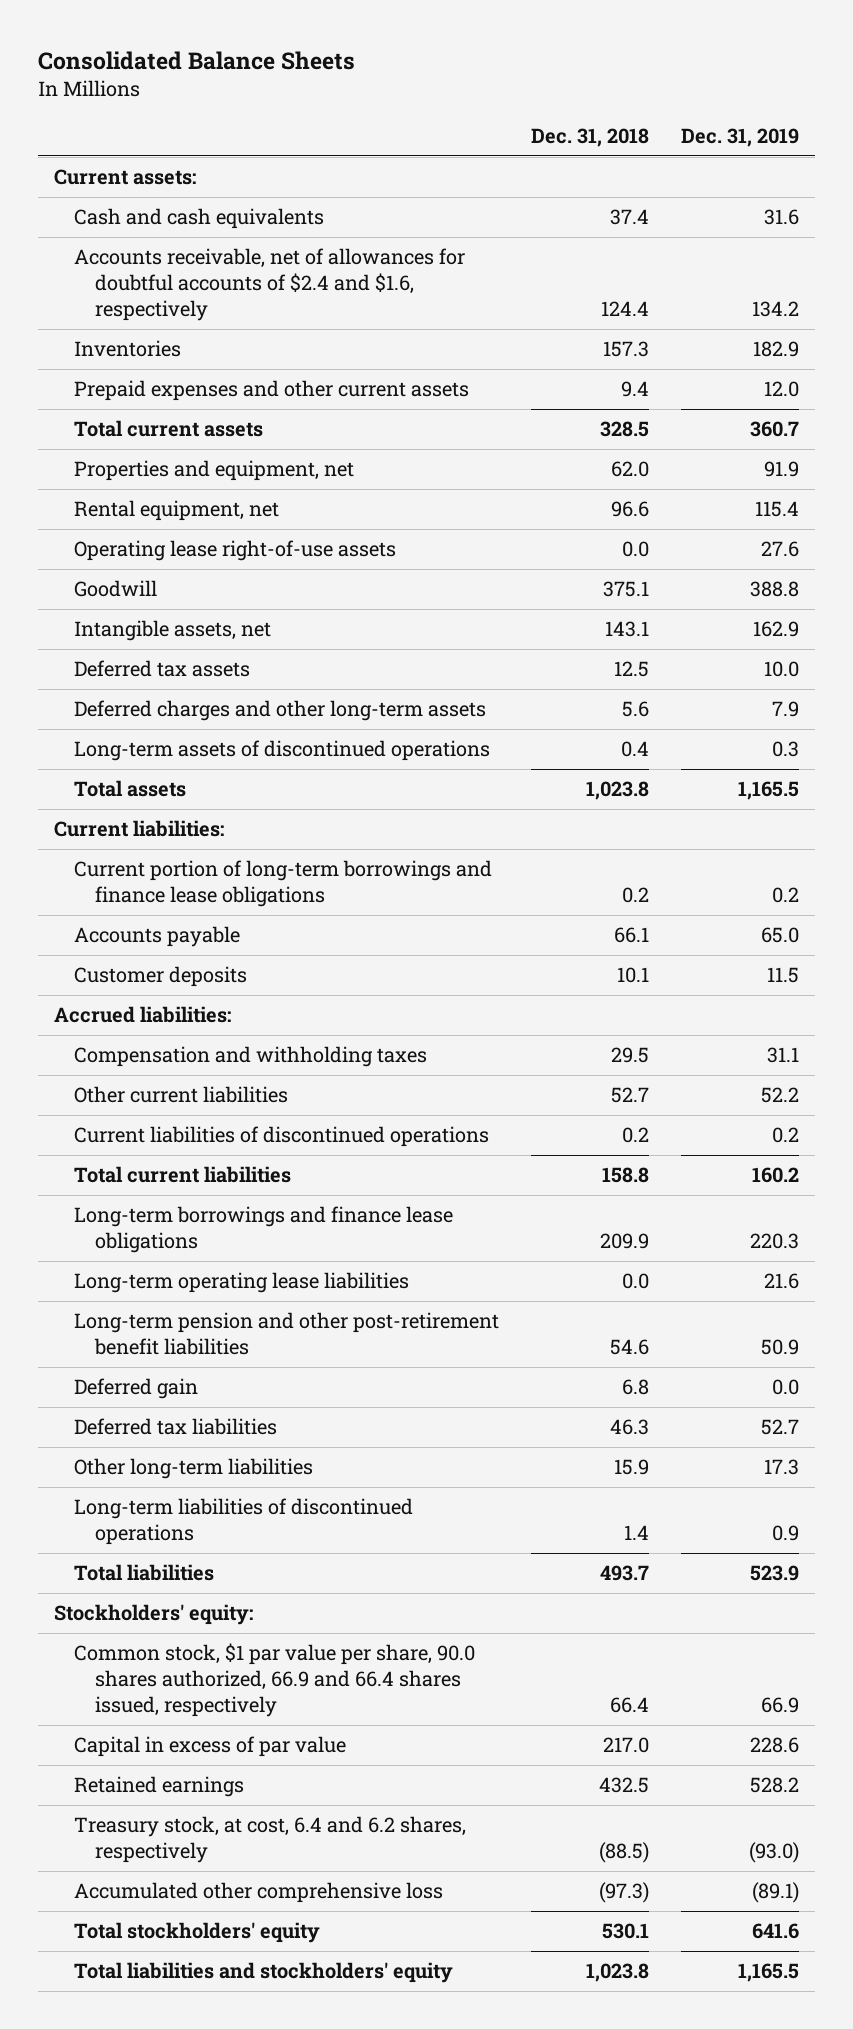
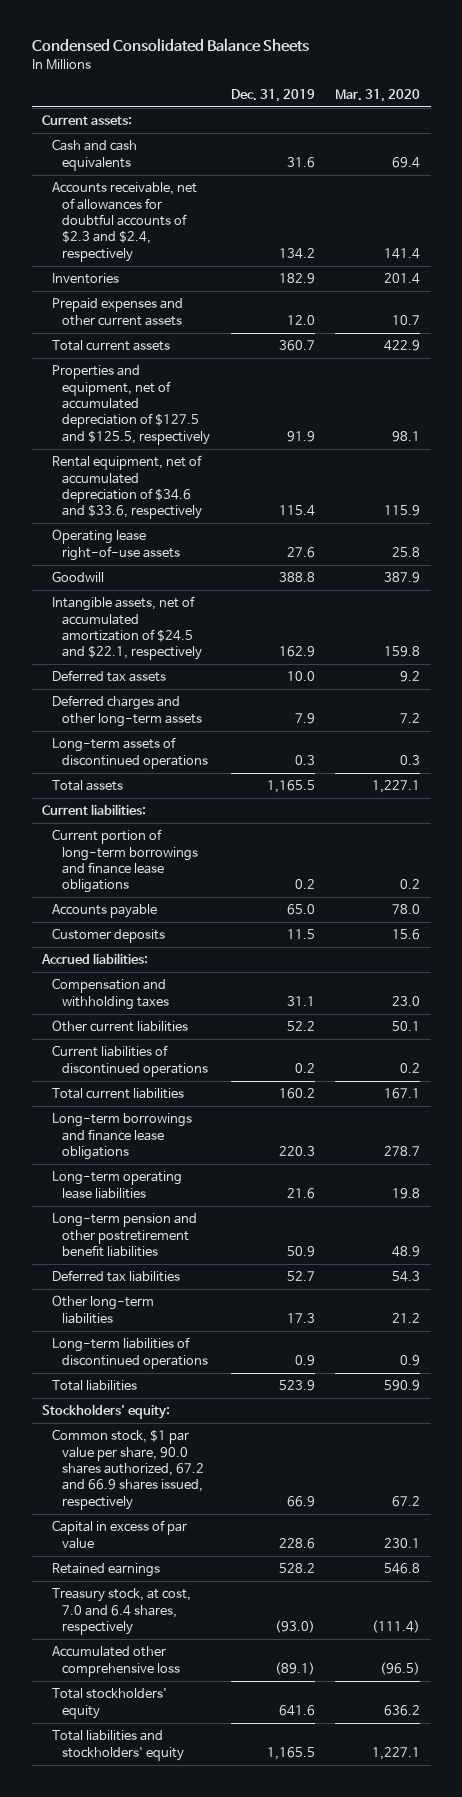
[37,51,355,71] Consolidated Balance Sheets -> [31,38,309,53] Condensed Consolidated Balance Sheets
[531,128,650,148] Dec. 31, 2018 -> none
none -> [335,88,421,102] Mar. 31, 2020
[74,248,466,322] Accounts receivable, net of allowances for doubtful accounts of $2.4 and $1.6, respectively -> [51,182,197,262] Accounts receivable, net of allowances for doubtful accounts of $2.3 and $2.4, respectively
[74,460,355,482] Properties and equipment, net -> [51,365,211,445] Properties and equipment, net of accumulated depreciation of $127.5 and $125.5, respectively
[74,500,280,522] Rental equipment, net -> [51,455,203,520] Rental equipment, net of accumulated depreciation of $34.6 and $33.6, respectively
[74,620,272,642] Intangible assets, net -> [51,596,203,661] Intangible assets, net of accumulated amortization of $24.5 and $22.1, respectively
[74,1378,199,1400] Deferred gain -> none
[74,1312,500,1356] Long-term pension and other post-retirement benefit liabilities -> [51,1213,197,1257] Long-term pension and other postretirement benefit liabilities
[74,1643,476,1718] Common stock, $1 par value per share, 90.0 shares authorized, 66.9 and 66.4 shares issued, respectively -> [51,1429,205,1510] Common stock, $1 par value per share, 90.0 shares authorized, 67.2 and 66.9 shares issued, respectively
[74,1816,467,1864] Treasury stock, at cost, 6.4 and 6.2 shares, respectively -> [51,1588,191,1635] Treasury stock, at cost, 7.0 and 6.4 shares, respectively

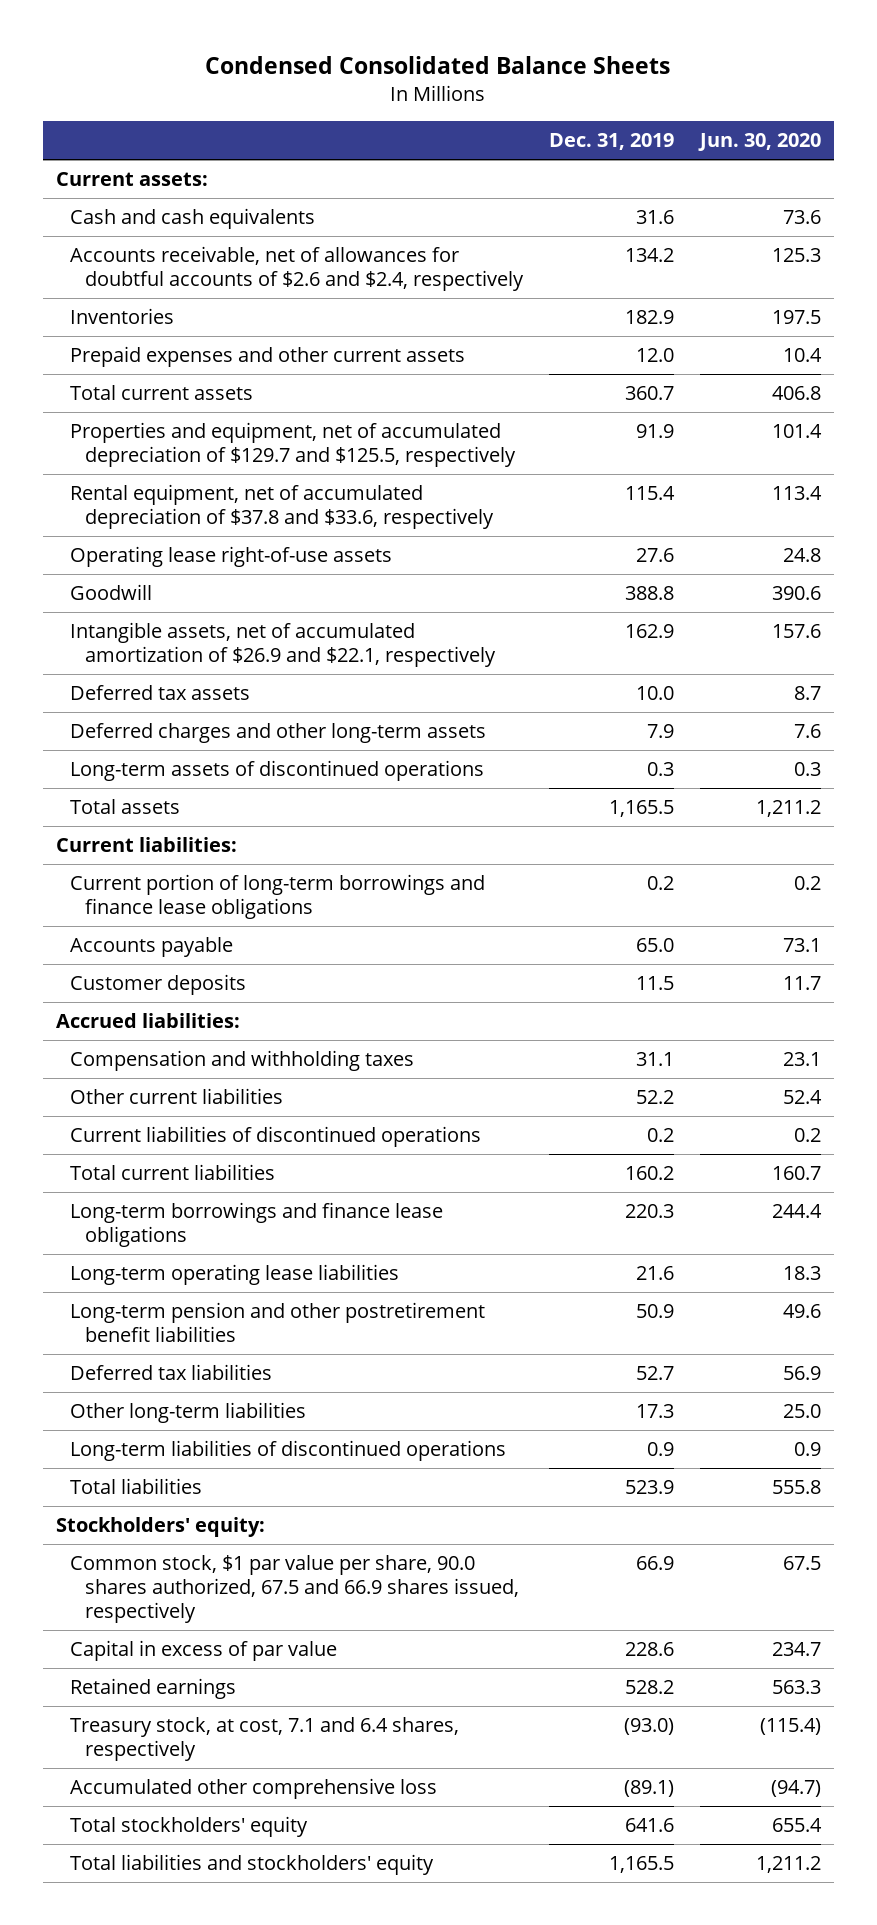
[335,88,421,102] Mar. 31, 2020 -> none
none -> [697,132,821,151] Jun. 30, 2020
[51,182,197,262] Accounts receivable, net of allowances for doubtful accounts of $2.3 and $2.4, respectively -> [70,246,524,292] Accounts receivable, net of allowances for doubtful accounts of $2.6 and $2.4, respectively
[51,365,211,445] Properties and equipment, net of accumulated depreciation of $127.5 and $125.5, respectively -> [70,422,516,468] Properties and equipment, net of accumulated depreciation of $129.7 and $125.5, respectively
[51,455,203,520] Rental equipment, net of accumulated depreciation of $34.6 and $33.6, respectively -> [70,484,494,530] Rental equipment, net of accumulated depreciation of $37.8 and $33.6, respectively
[51,596,203,661] Intangible assets, net of accumulated amortization of $24.5 and $22.1, respectively -> [70,622,496,668] Intangible assets, net of accumulated amortization of $26.9 and $22.1, respectively
[51,1429,205,1510] Common stock, $1 par value per share, 90.0 shares authorized, 67.2 and 66.9 shares issued, respectively -> [70,1555,519,1623] Common stock, $1 par value per share, 90.0 shares authorized, 67.5 and 66.9 shares issued, respectively
[51,1588,191,1635] Treasury stock, at cost, 7.0 and 6.4 shares, respectively -> [70,1717,460,1762] Treasury stock, at cost, 7.1 and 6.4 shares, respectively

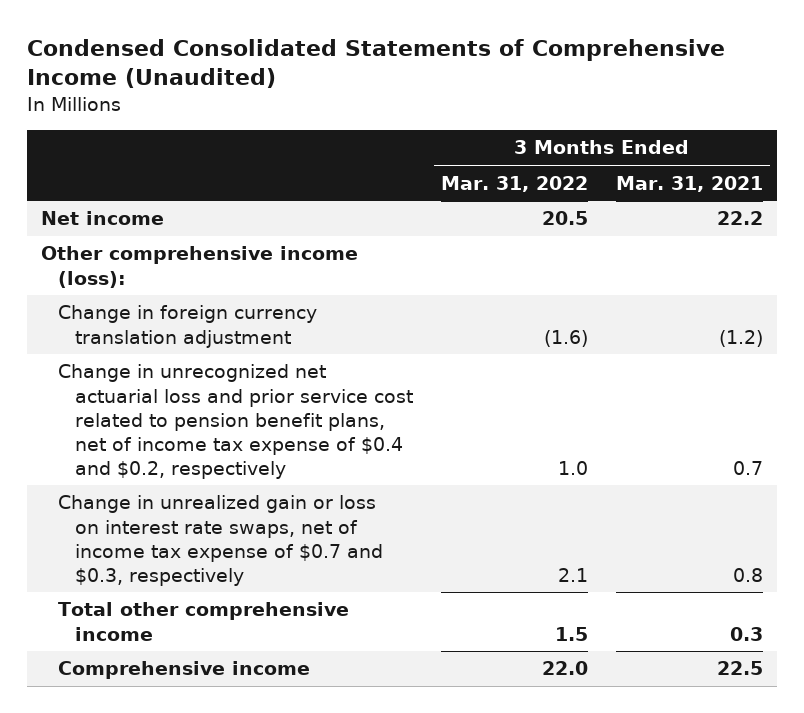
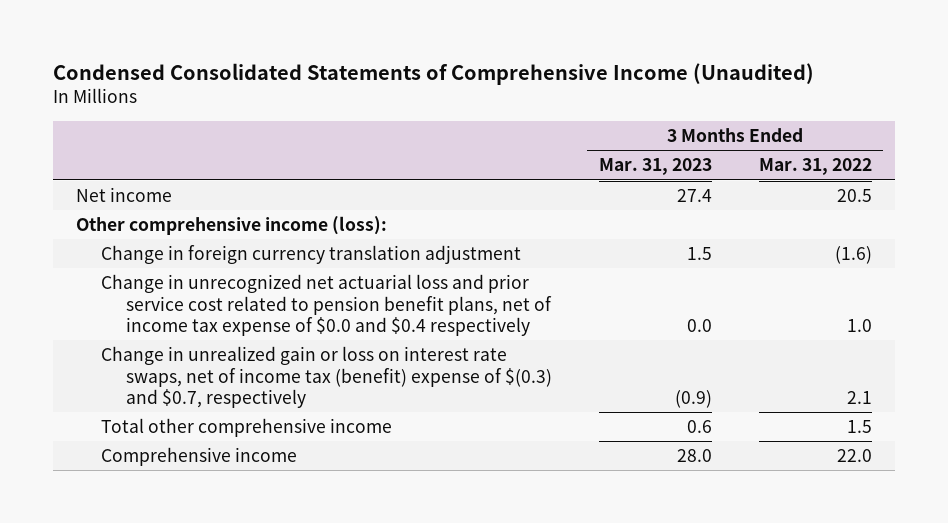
[616,175,764,192] Mar. 31, 2021 -> none
none -> [598,158,712,176] Mar. 31, 2023
[57,364,414,479] Change in unrecognized net actuarial loss and prior service cost related to pension benefit plans, net of income tax expense of $0.4 and $0.2, respectively -> [101,274,553,337] Change in unrecognized net actuarial loss and prior service cost related to pension benefit plans, net of income tax expense of $0.0 and $0.4 respectively
[57,495,384,586] Change in unrealized gain or loss on interest rate swaps, net of income tax expense of $0.7 and $0.3, respectively -> [101,346,553,409] Change in unrealized gain or loss on interest rate swaps, net of income tax (benefit) expense of $(0.3) and $0.7, respectively

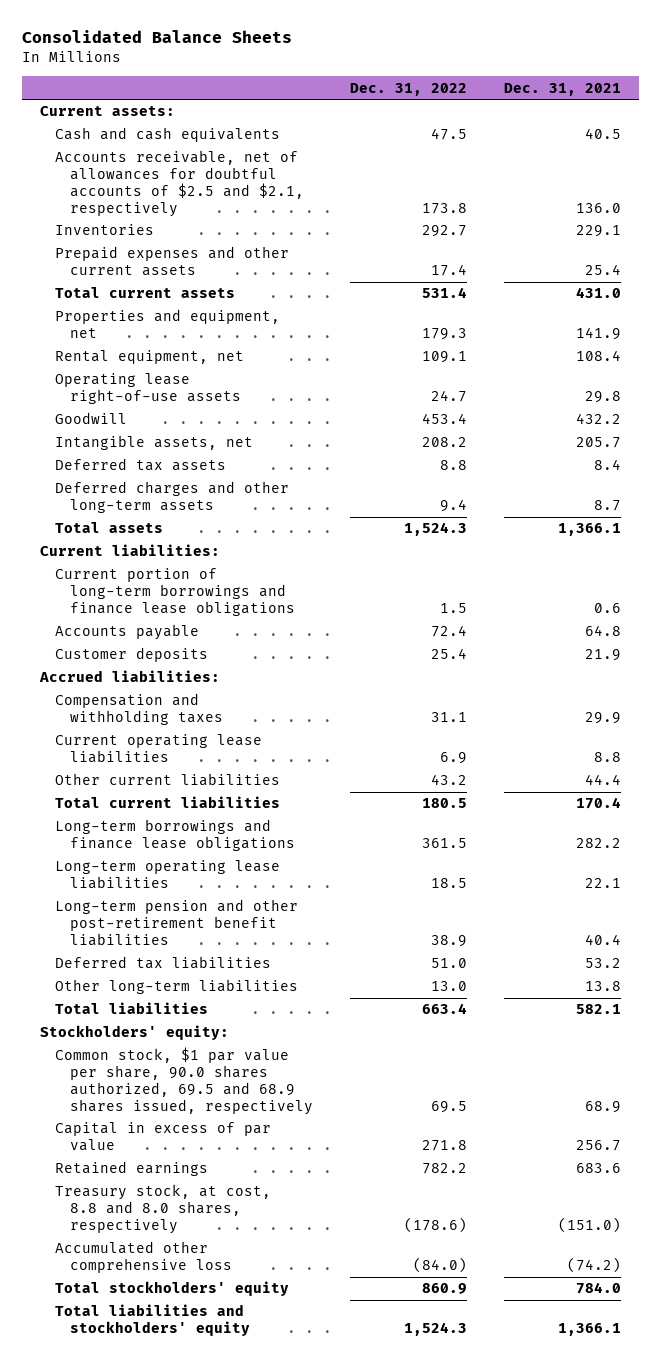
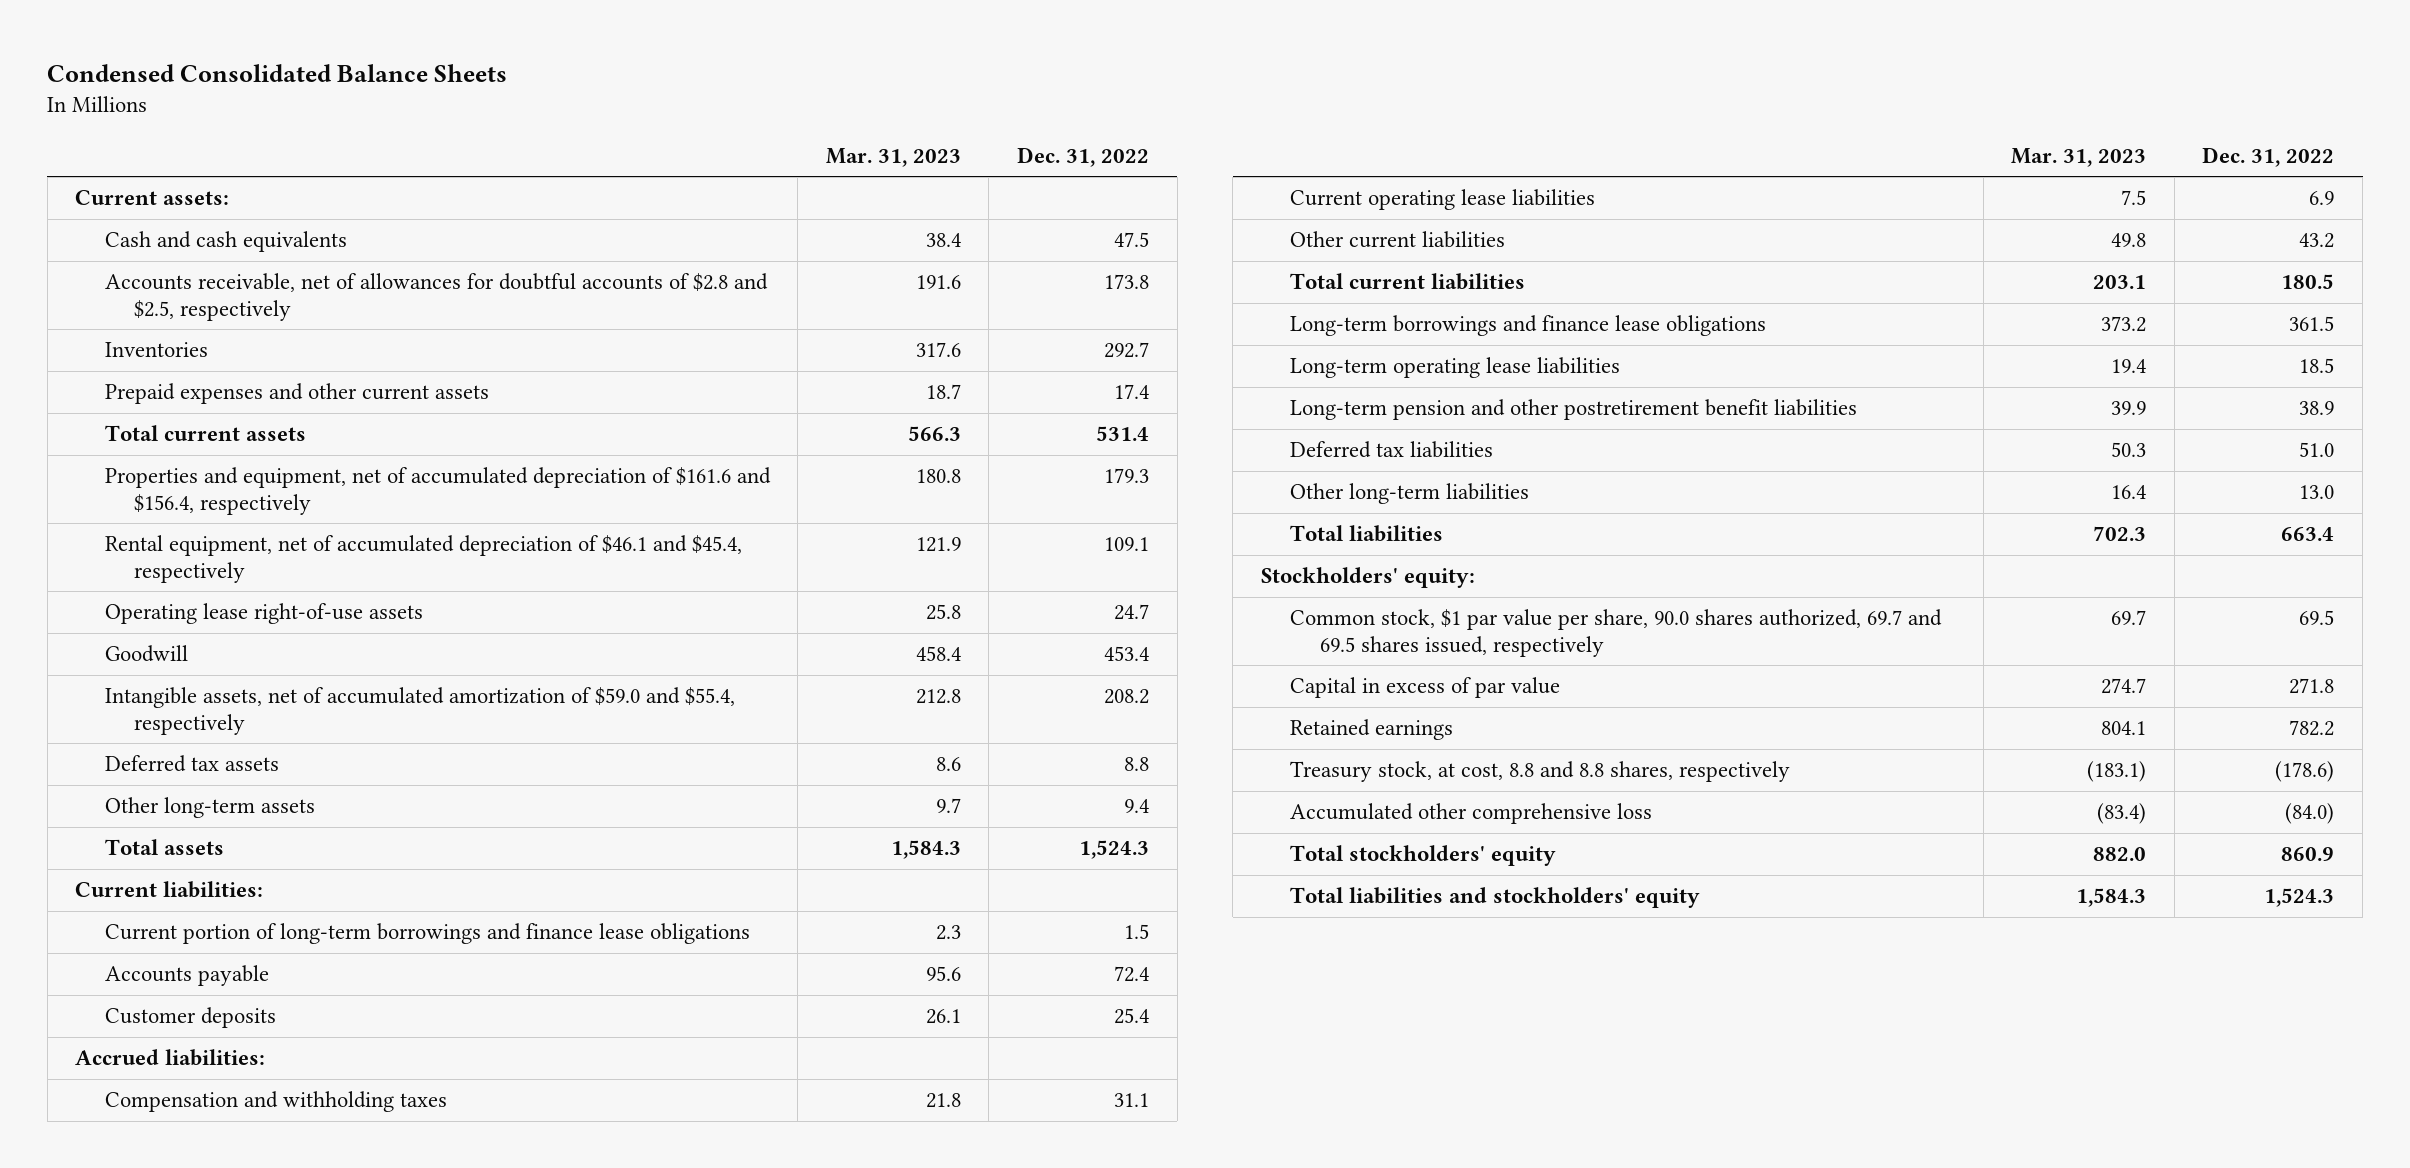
[21,30,292,44] Consolidated Balance Sheets -> [47,64,508,83] Condensed Consolidated Balance Sheets
[503,82,621,96] Dec. 31, 2021 -> none
none -> [825,147,961,167] Mar. 31, 2023
[55,150,305,217] Accounts receivable, net of allowances for doubtful accounts of $2.5 and $2.1, respectively -> [104,273,768,321] Accounts receivable, net of allowances for doubtful accounts of $2.8 and $2.5, respectively
[55,309,281,339] Properties and equipment, net -> [104,467,771,515] Properties and equipment, net of accumulated depreciation of $161.6 and $156.4, respectively
[55,350,245,365] Rental equipment, net -> [104,535,742,583] Rental equipment, net of accumulated depreciation of $46.1 and $45.4, respectively
[55,435,254,451] Intangible assets, net -> [104,687,735,735] Intangible assets, net of accumulated amortization of $59.0 and $55.4, respectively
[55,481,290,514] Deferred charges and other long-term assets -> [104,797,315,819] Other long-term assets
[55,899,299,946] Long-term pension and other post-retirement benefit liabilities -> [1290,399,1858,421] Long-term pension and other postretirement benefit liabilities
[55,1047,314,1115] Common stock, $1 par value per share, 90.0 shares authorized, 69.5 and 68.9 shares issued, respectively -> [1290,609,1943,657] Common stock, $1 par value per share, 90.0 shares authorized, 69.7 and 69.5 shares issued, respectively
[55,1184,272,1234] Treasury stock, at cost, 8.8 and 8.0 shares, respectively -> [1290,761,1791,783] Treasury stock, at cost, 8.8 and 8.8 shares, respectively

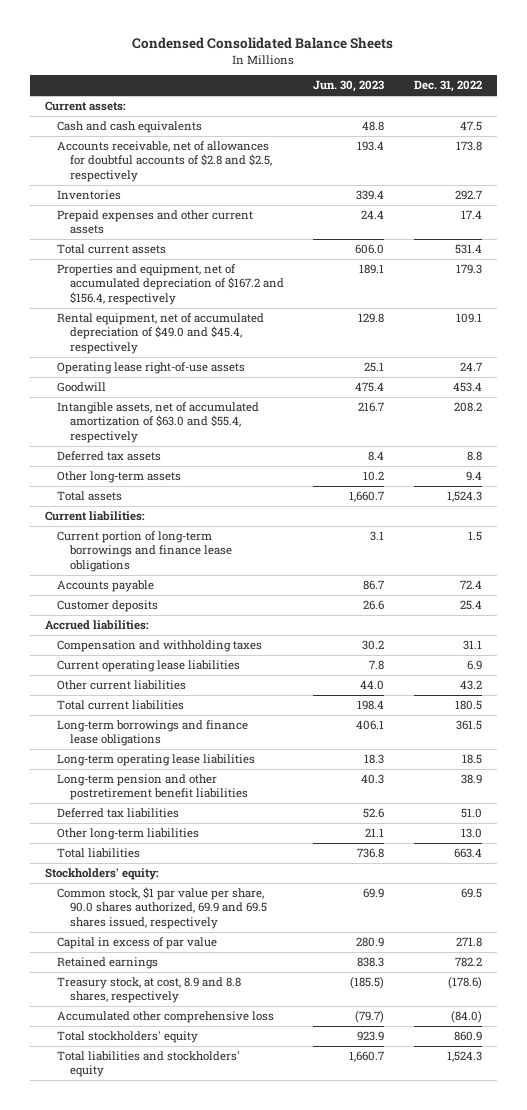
[825,147,961,167] Mar. 31, 2023 -> none
none -> [313,80,385,93] Jun. 30, 2023
[104,467,771,515] Properties and equipment, net of accumulated depreciation of $161.6 and $156.4, respectively -> [57,264,284,305] Properties and equipment, net of accumulated depreciation of $167.2 and $156.4, respectively
[104,535,742,583] Rental equipment, net of accumulated depreciation of $46.1 and $45.4, respectively -> [57,313,265,354] Rental equipment, net of accumulated depreciation of $49.0 and $45.4, respectively
[104,687,735,735] Intangible assets, net of accumulated amortization of $59.0 and $55.4, respectively -> [57,402,260,443] Intangible assets, net of accumulated amortization of $63.0 and $55.4, respectively
[1290,609,1943,657] Common stock, $1 par value per share, 90.0 shares authorized, 69.7 and 69.5 shares issued, respectively -> [57,887,267,929] Common stock, $1 par value per share, 90.0 shares authorized, 69.9 and 69.5 shares issued, respectively
[1290,761,1791,783] Treasury stock, at cost, 8.8 and 8.8 shares, respectively -> [57,977,242,1004] Treasury stock, at cost, 8.9 and 8.8 shares, respectively

